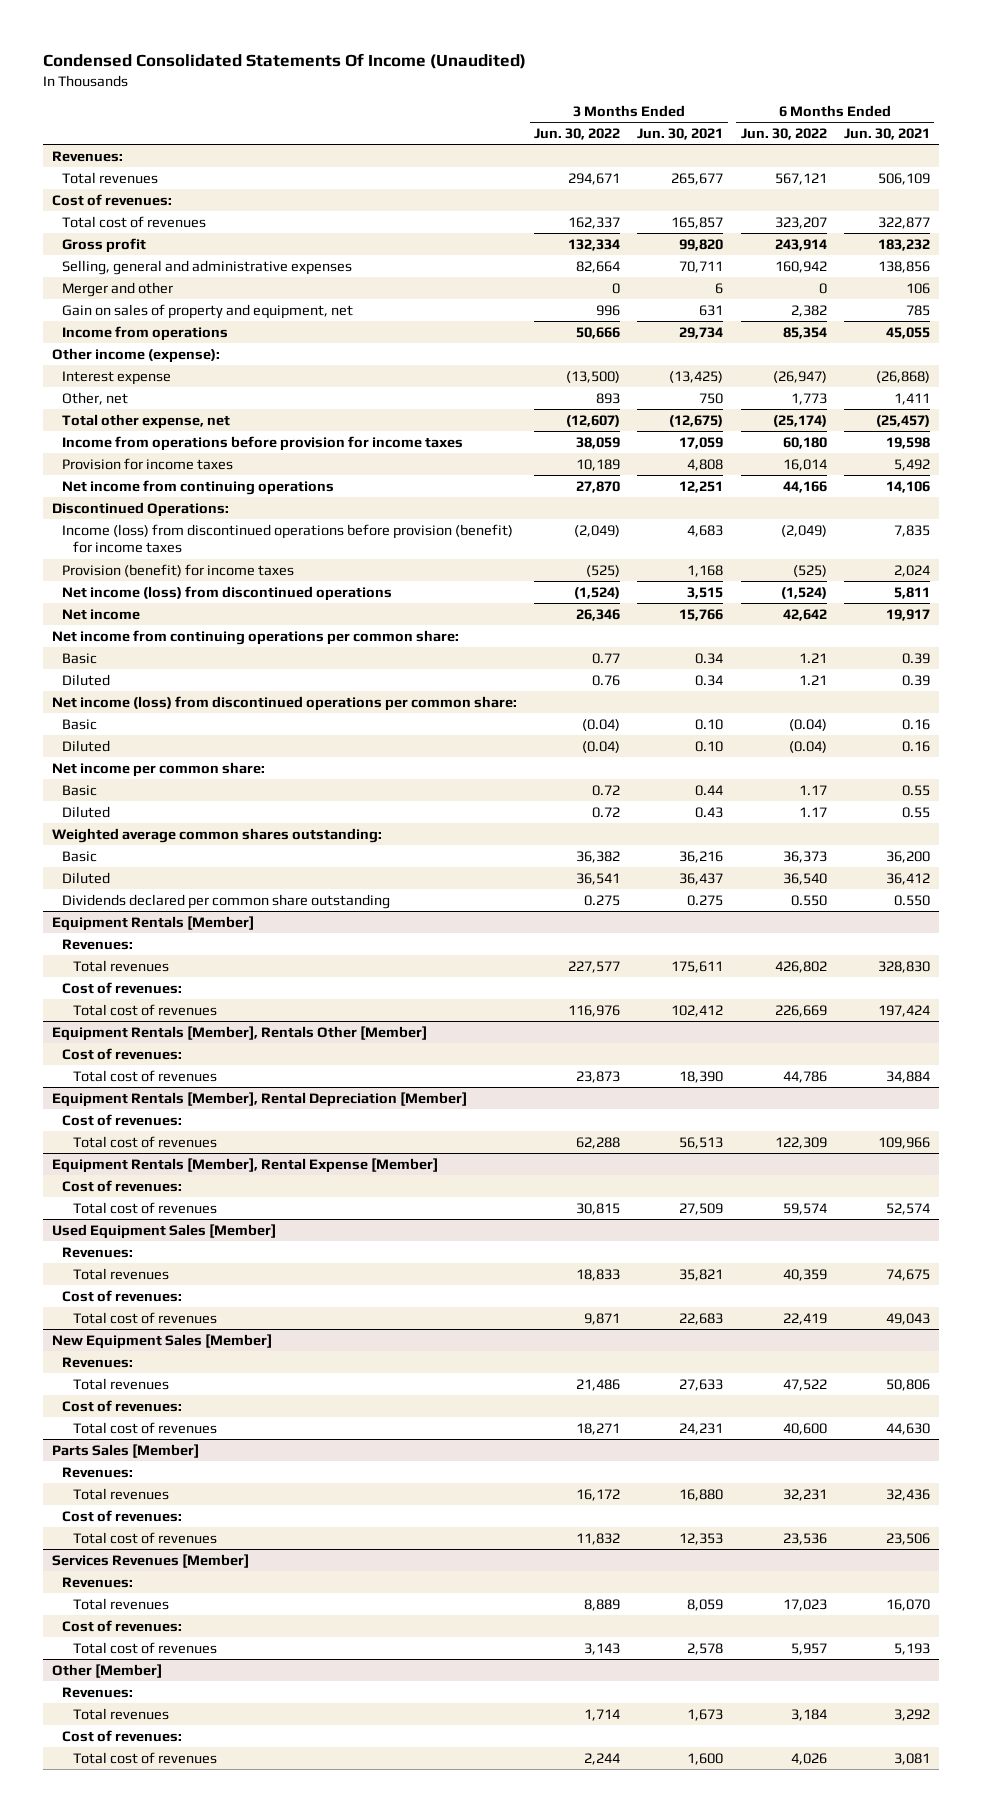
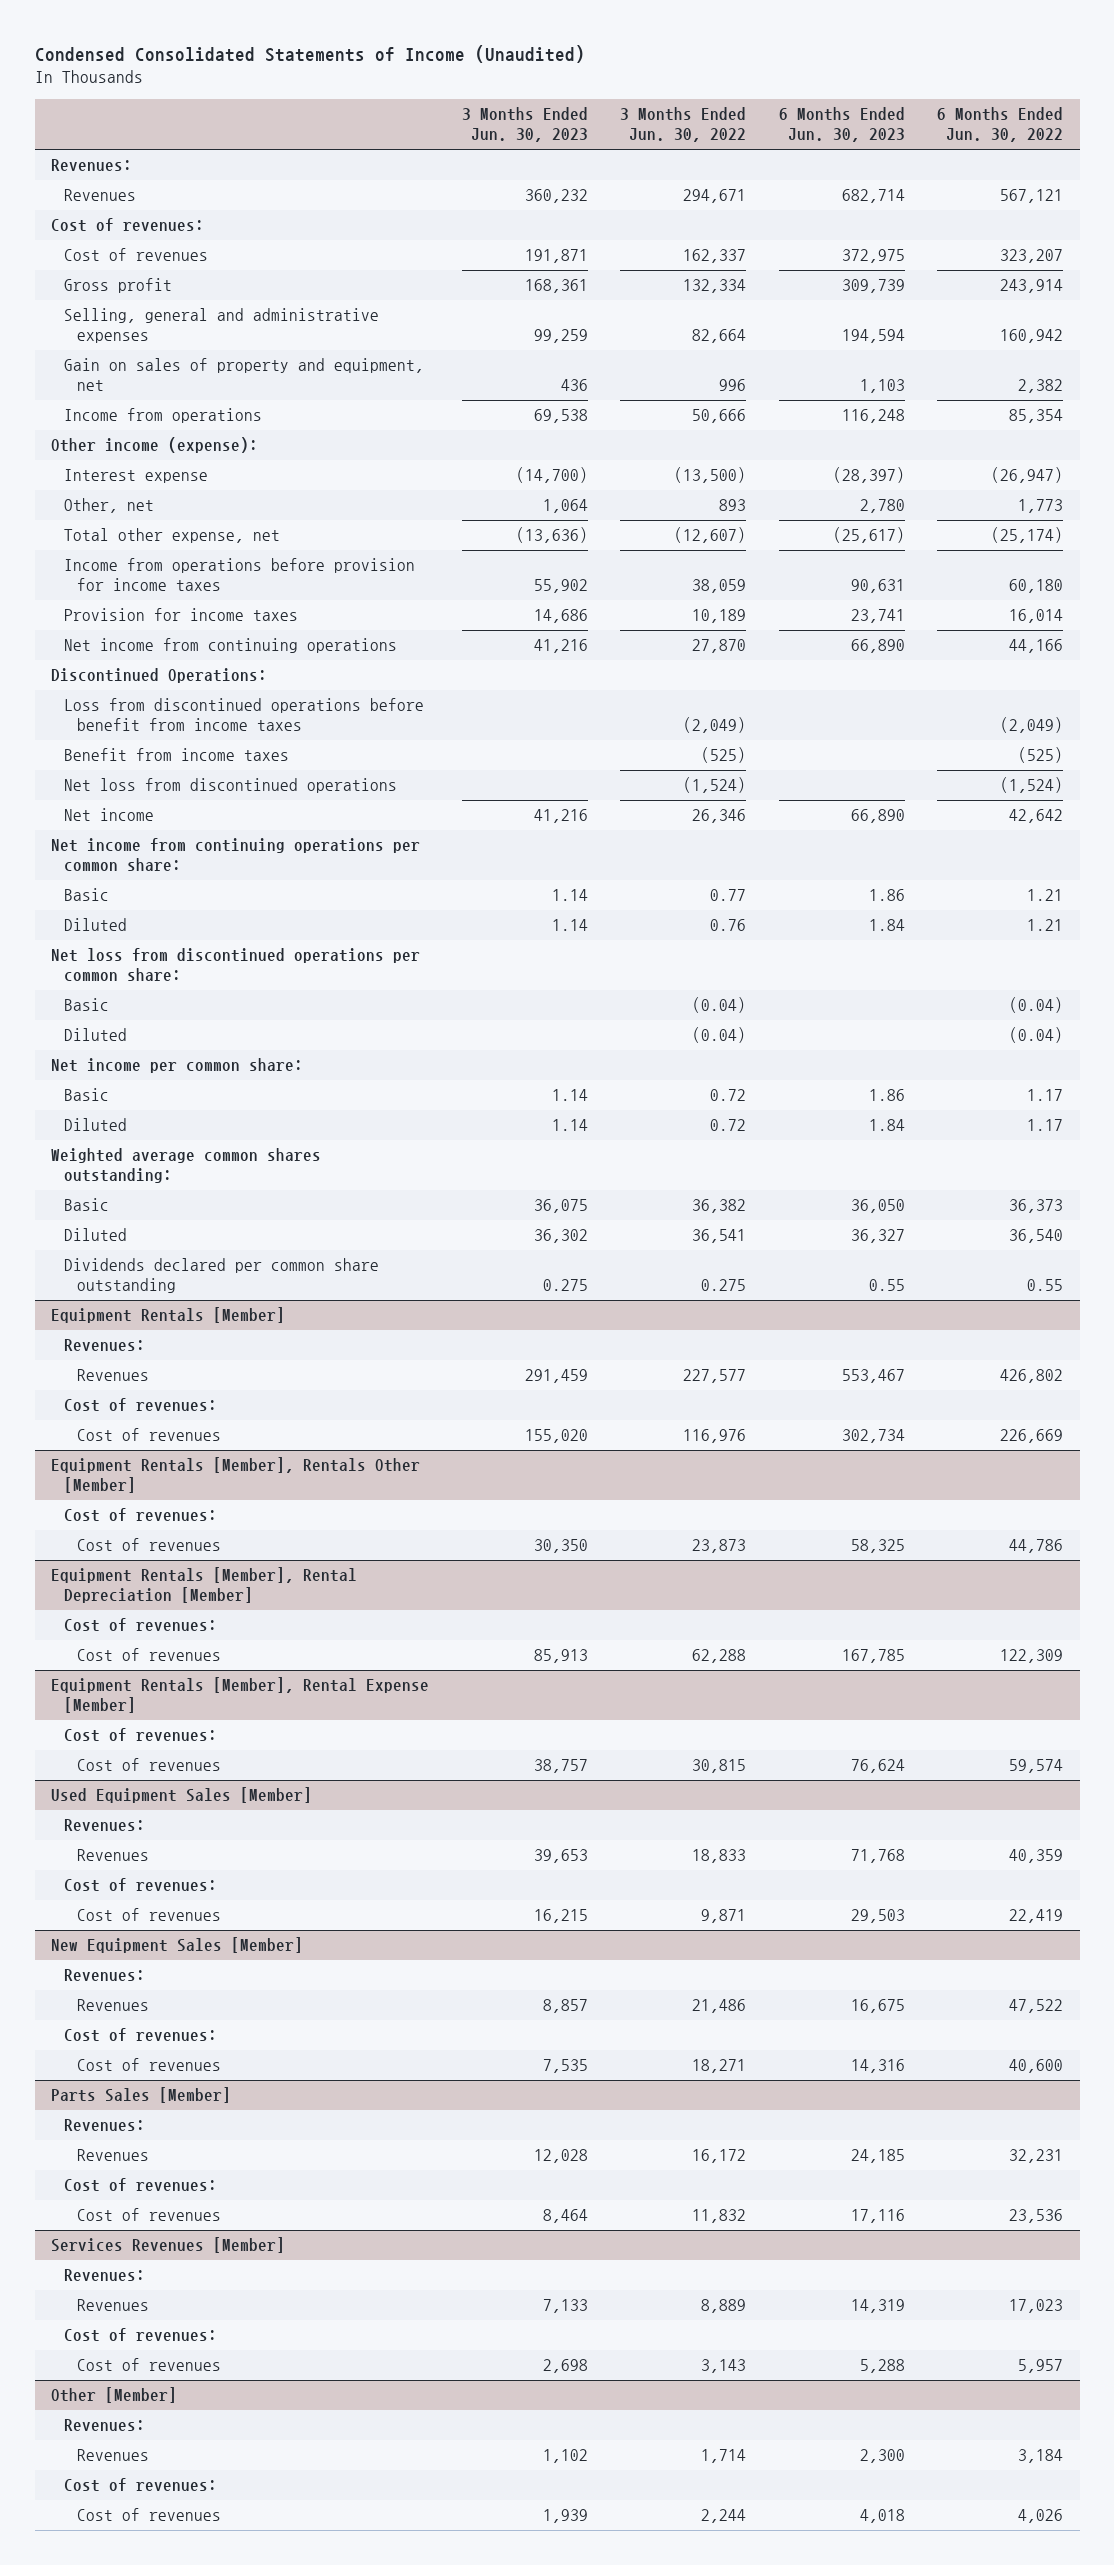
[43,53,527,70] Condensed Consolidated Statements Of Income (Unaudited) -> [34,45,585,64] Condensed Consolidated Statements of Income (Unaudited)
[637,128,724,141] Jun. 30, 2021 -> none
[843,128,930,141] Jun. 30, 2021 -> none
none -> [461,107,588,143] 3 Months Ended Jun. 30, 2023
none -> [778,107,905,143] 6 Months Ended Jun. 30, 2023
[62,171,159,184] Total revenues -> [63,189,136,202] Revenues
[62,215,207,228] Total cost of revenues -> [63,248,208,262] Cost of revenues
[62,281,174,297] Merger and other -> none
[62,523,514,554] Income (loss) from discontinued operations before provision (benefit) for income taxes -> [63,698,424,732] Loss from discontinued operations before benefit from income taxes
[62,563,295,577] Provision (benefit) for income taxes -> [63,748,289,762] Benefit from income taxes
[62,585,393,601] Net income (loss) from discontinued operations -> [63,778,397,794] Net loss from discontinued operations
[51,695,517,711] Net income (loss) from discontinued operations per common share: -> [50,948,420,983] Net loss from discontinued operations per common share:
[790,894,827,906] 0.550 -> [1027,1279,1064,1292] 0.55
[72,959,169,972] Total revenues -> [76,1369,149,1382] Revenues
[72,1003,217,1016] Total cost of revenues -> [76,1428,221,1442] Cost of revenues
[72,1069,217,1082] Total cost of revenues -> [76,1538,221,1552] Cost of revenues
[72,1135,217,1148] Total cost of revenues -> [76,1648,221,1662] Cost of revenues
[72,1201,217,1214] Total cost of revenues -> [76,1758,221,1772] Cost of revenues
[72,1267,169,1280] Total revenues -> [76,1849,149,1862] Revenues
[72,1311,217,1324] Total cost of revenues -> [76,1908,221,1922] Cost of revenues
[72,1377,169,1390] Total revenues -> [76,1999,149,2012] Revenues
[72,1421,217,1434] Total cost of revenues -> [76,2058,221,2072] Cost of revenues
[72,1487,169,1500] Total revenues -> [76,2149,149,2162] Revenues
[72,1531,217,1544] Total cost of revenues -> [76,2208,221,2222] Cost of revenues
[72,1597,169,1610] Total revenues -> [76,2299,149,2312] Revenues
[72,1641,217,1654] Total cost of revenues -> [76,2358,221,2372] Cost of revenues
[72,1707,169,1720] Total revenues -> [76,2449,149,2462] Revenues
[72,1751,217,1764] Total cost of revenues -> [76,2508,221,2522] Cost of revenues

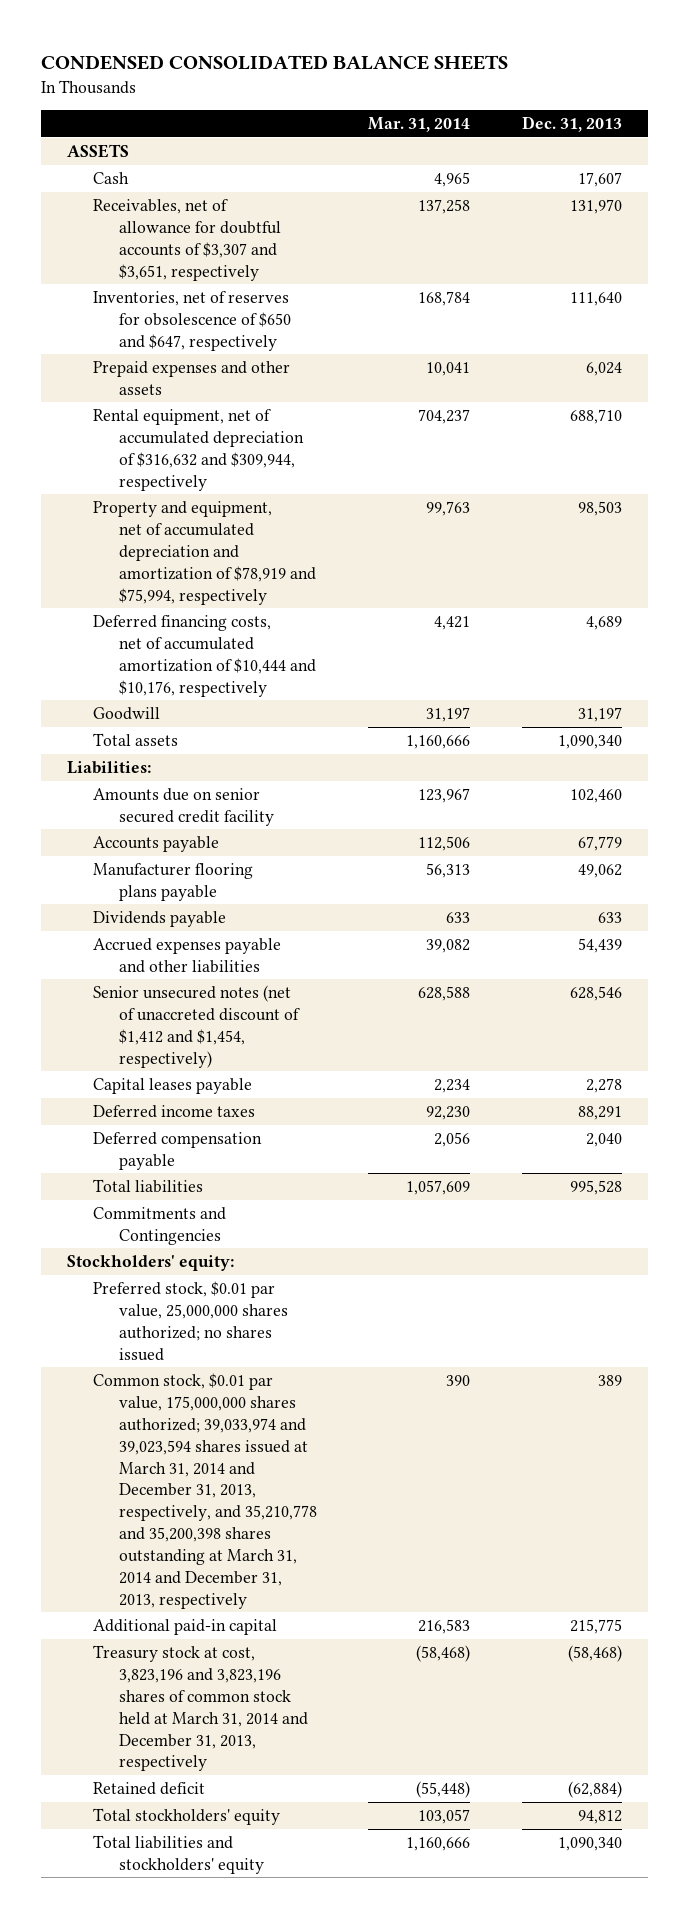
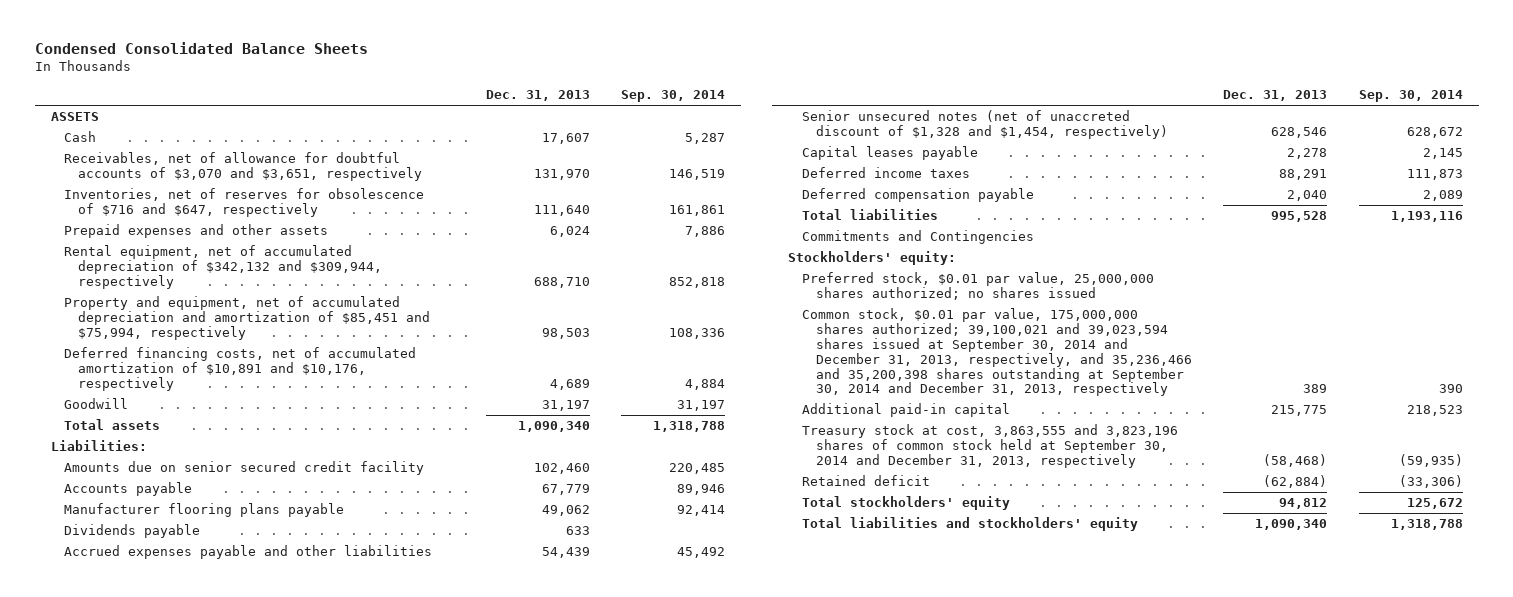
[41,54,509,70] CONDENSED CONSOLIDATED BALANCE SHEETS -> [34,42,368,55] Condensed Consolidated Balance Sheets
[368,117,471,133] Mar. 31, 2014 -> none
none -> [621,90,726,103] Sep. 30, 2014
[92,199,282,281] Receivables, net of allowance for doubtful accounts of $3,307 and $3,651, respectively -> [64,152,423,182] Receivables, net of allowance for doubtful accounts of $3,070 and $3,651, respectively
[92,291,292,351] Inventories, net of reserves for obsolescence of $650 and $647, respectively -> [64,188,425,218] Inventories, net of reserves for obsolescence of $716 and $647, respectively
[92,409,305,491] Rental equipment, net of accumulated depreciation of $316,632 and $309,944, respectively -> [64,245,383,289] Rental equipment, net of accumulated depreciation of $342,132 and $309,944, respectively
[92,501,317,605] Property and equipment, net of accumulated depreciation and amortization of $78,919 and $75,994, respectively -> [64,296,431,340] Property and equipment, net of accumulated depreciation and amortization of $85,451 and $75,994, respectively
[92,615,317,697] Deferred financing costs, net of accumulated amortization of $10,444 and $10,176, respectively -> [64,347,417,391] Deferred financing costs, net of accumulated amortization of $10,891 and $10,176, respectively
[92,985,301,1068] Senior unsecured notes (net of unaccreted discount of $1,412 and $1,454, respectively) -> [801,110,1168,140] Senior unsecured notes (net of unaccreted discount of $1,328 and $1,454, respectively)
[92,1373,318,1609] Common stock, $0.01 par value, 175,000,000 shares authorized; 39,033,974 and 39,023,594 shares issued at March 31, 2014 and December 31, 2013, respectively, and 35,210,778 and 35,200,398 shares outstanding at March 31, 2014 and December 31, 2013, respectively -> [801,308,1192,397] Common stock, $0.01 par value, 175,000,000 shares authorized; 39,100,021 and 39,023,594 shares issued at September 30, 2014 and December 31, 2013, respectively, and 35,236,466 and 35,200,398 shares outstanding at September 30, 2014 and December 31, 2013, respectively
[92,1645,309,1772] Treasury stock at cost, 3,823,196 and 3,823,196 shares of common stock held at March 31, 2014 and December 31, 2013, respectively -> [801,424,1178,468] Treasury stock at cost, 3,863,555 and 3,823,196 shares of common stock held at September 30, 2014 and December 31, 2013, respectively

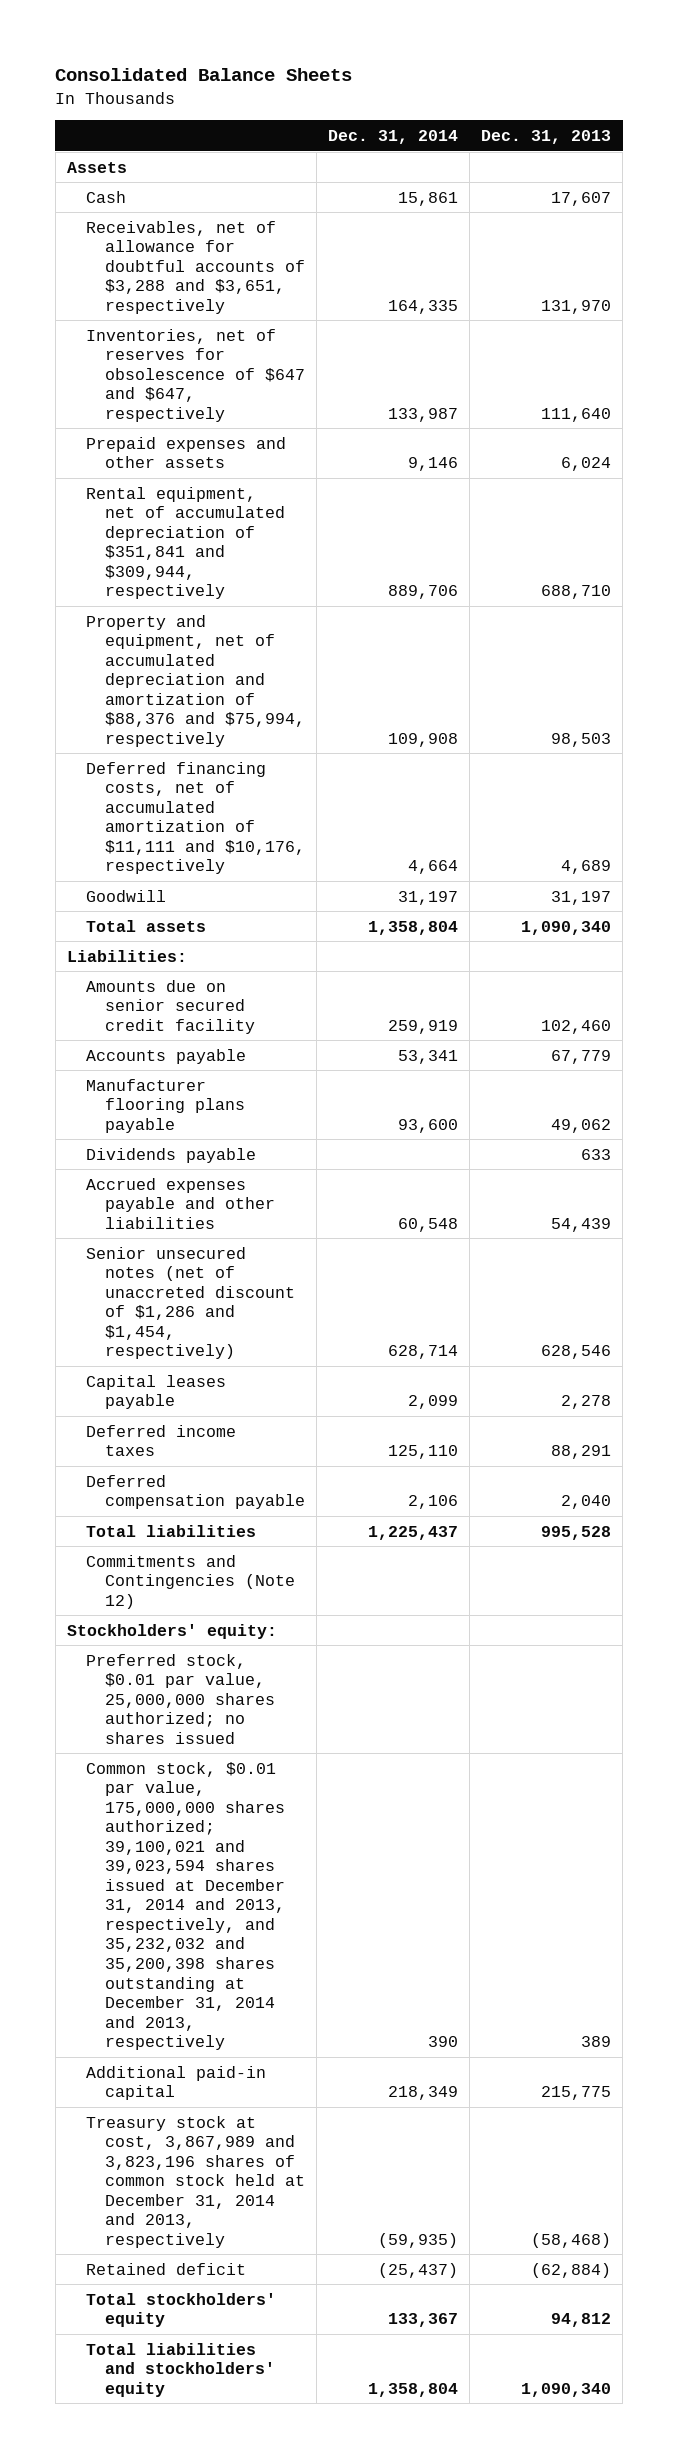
[34,42,368,55] Condensed Consolidated Balance Sheets -> [55,68,353,82] Consolidated Balance Sheets
[621,90,726,103] Sep. 30, 2014 -> none
none -> [327,129,458,144] Dec. 31, 2014
[50,112,99,122] ASSETS -> [66,161,127,173] Assets
[64,152,423,182] Receivables, net of allowance for doubtful accounts of $3,070 and $3,651, respectively -> [85,220,305,314] Receivables, net of allowance for doubtful accounts of $3,288 and $3,651, respectively
[64,188,425,218] Inventories, net of reserves for obsolescence of $716 and $647, respectively -> [85,328,305,422] Inventories, net of reserves for obsolescence of $647 and $647, respectively
[64,245,383,289] Rental equipment, net of accumulated depreciation of $342,132 and $309,944, respectively -> [85,486,285,600] Rental equipment, net of accumulated depreciation of $351,841 and $309,944, respectively
[64,296,431,340] Property and equipment, net of accumulated depreciation and amortization of $85,451 and $75,994, respectively -> [85,614,305,747] Property and equipment, net of accumulated depreciation and amortization of $88,376 and $75,994, respectively
[64,347,417,391] Deferred financing costs, net of accumulated amortization of $10,891 and $10,176, respectively -> [85,761,305,875] Deferred financing costs, net of accumulated amortization of $11,111 and $10,176, respectively
[801,110,1168,140] Senior unsecured notes (net of unaccreted discount of $1,328 and $1,454, respectively) -> [85,1246,295,1360] Senior unsecured notes (net of unaccreted discount of $1,286 and $1,454, respectively)
[801,230,1034,245] Commitments and Contingencies -> [85,1554,295,1609] Commitments and Contingencies (Note 12)
[801,308,1192,397] Common stock, $0.01 par value, 175,000,000 shares authorized; 39,100,021 and 39,023,594 shares issued at September 30, 2014 and December 31, 2013, respectively, and 35,236,466 and 35,200,398 shares outstanding at September 30, 2014 and December 31, 2013, respectively -> [85,1761,285,2051] Common stock, $0.01 par value, 175,000,000 shares authorized; 39,100,021 and 39,023,594 shares issued at December 31, 2014 and 2013, respectively, and 35,232,032 and 35,200,398 shares outstanding at December 31, 2014 and 2013, respectively
[801,424,1178,468] Treasury stock at cost, 3,863,555 and 3,823,196 shares of common stock held at September 30, 2014 and December 31, 2013, respectively -> [85,2115,305,2248] Treasury stock at cost, 3,867,989 and 3,823,196 shares of common stock held at December 31, 2014 and 2013, respectively

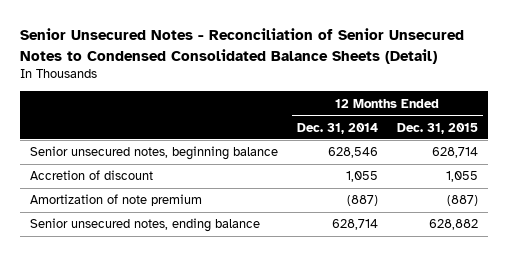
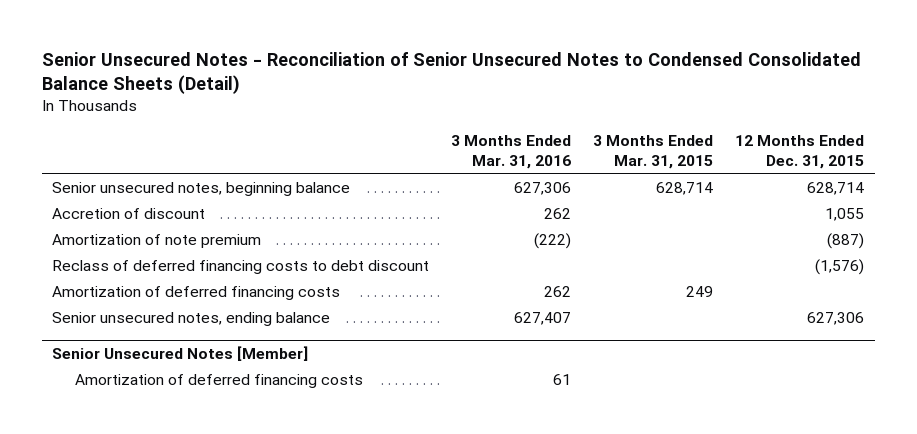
[296,122,378,134] Dec. 31, 2014 -> none
none -> [451,134,572,169] 3 Months Ended Mar. 31, 2016
none -> [593,134,714,169] 3 Months Ended Mar. 31, 2015
none -> [52,259,430,274] Reclass of deferred financing costs to debt discount
none -> [52,285,341,300] Amortization of deferred financing costs
[429,219,479,231] 628,882 -> [807,311,865,325] 627,306
none -> [52,345,309,361] Senior Unsecured Notes [Member]
none -> [75,373,364,388] Amortization of deferred financing costs

